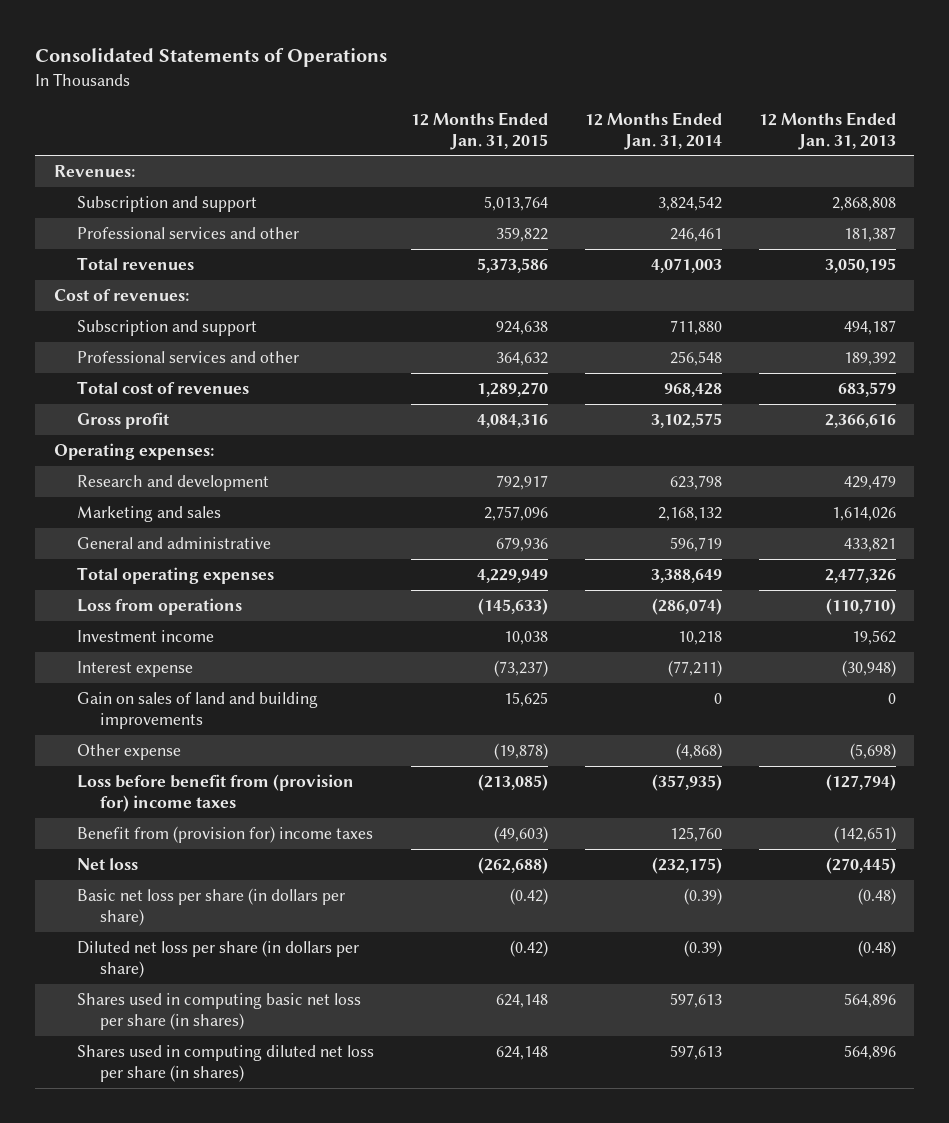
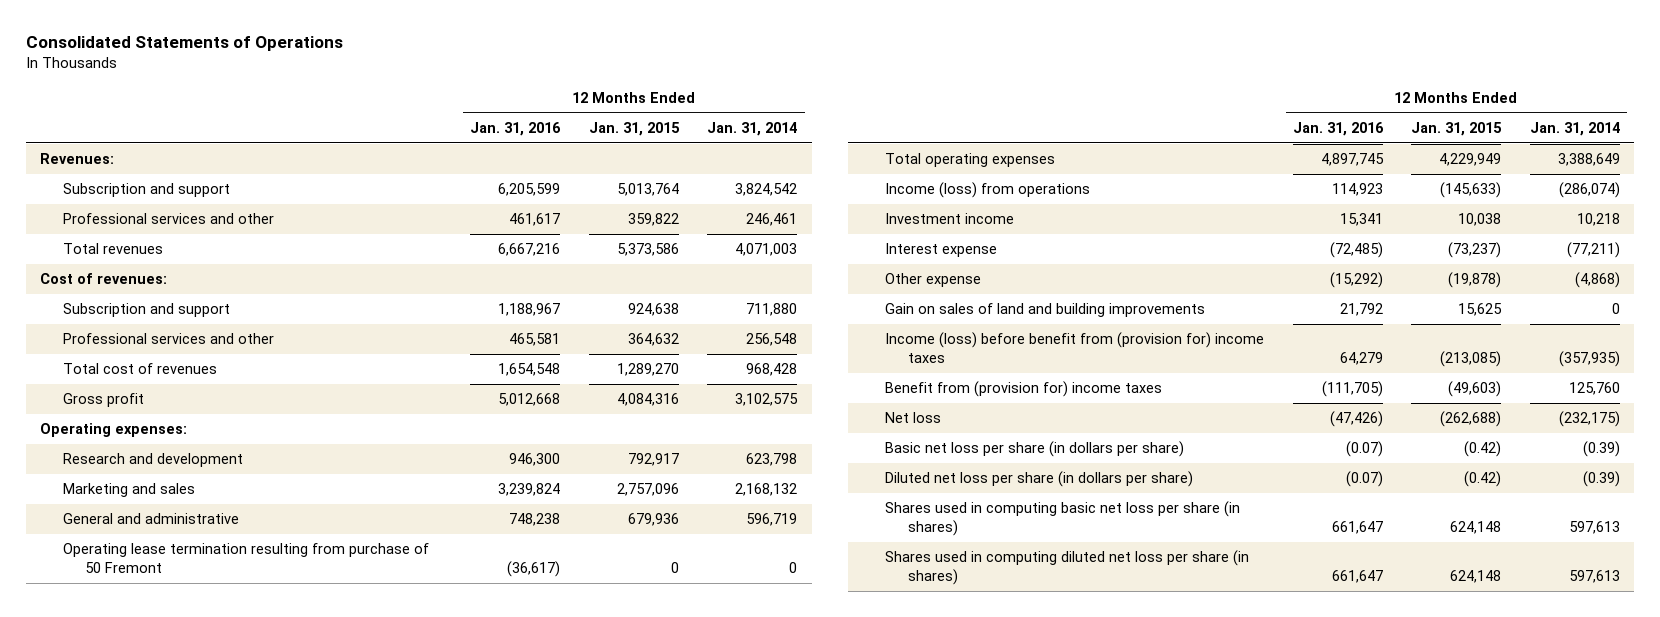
[758,111,896,150] 12 Months Ended Jan. 31, 2013 -> none
none -> [470,121,562,136] Jan. 31, 2016
none -> [62,543,429,574] Operating lease termination resulting from purchase of 50 Fremont
[76,598,242,616] Loss from operations -> [885,182,1091,199] Income (loss) from operations
[76,692,318,730] Gain on sales of land and building improvements -> [885,303,1206,318] Gain on sales of land and building improvements
[76,774,354,813] Loss before benefit from (provision for) income taxes -> [885,332,1265,364] Income (loss) before benefit from (provision for) income taxes

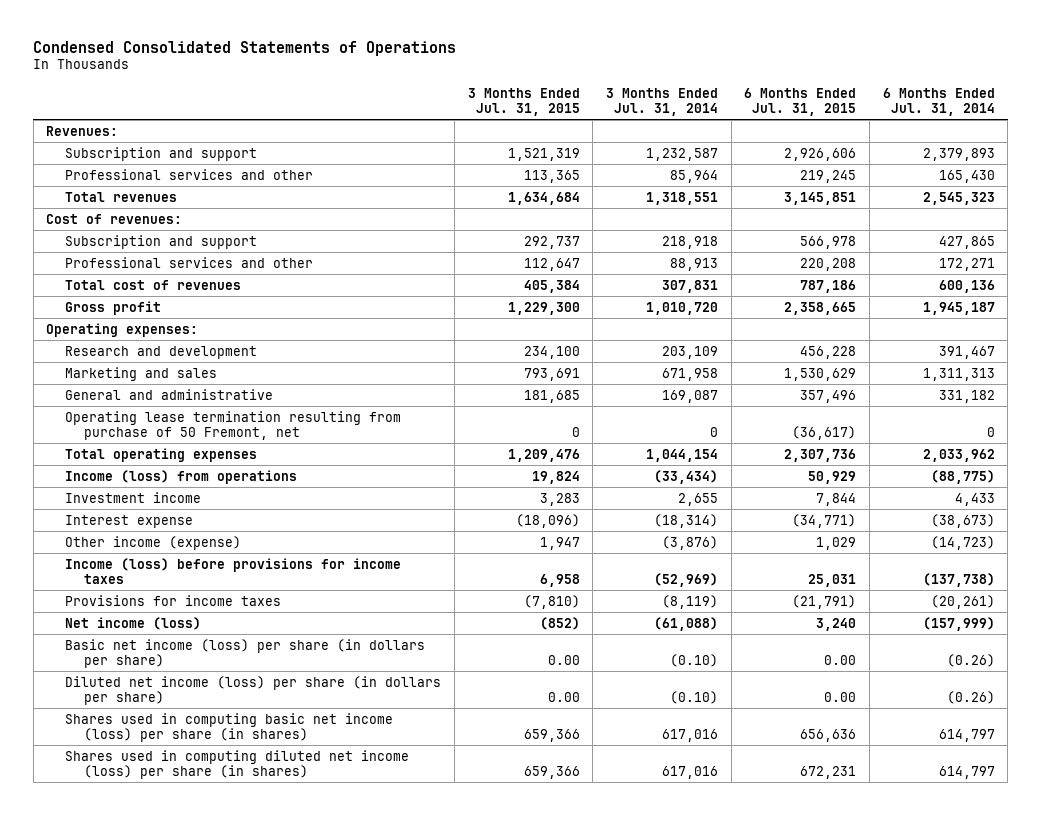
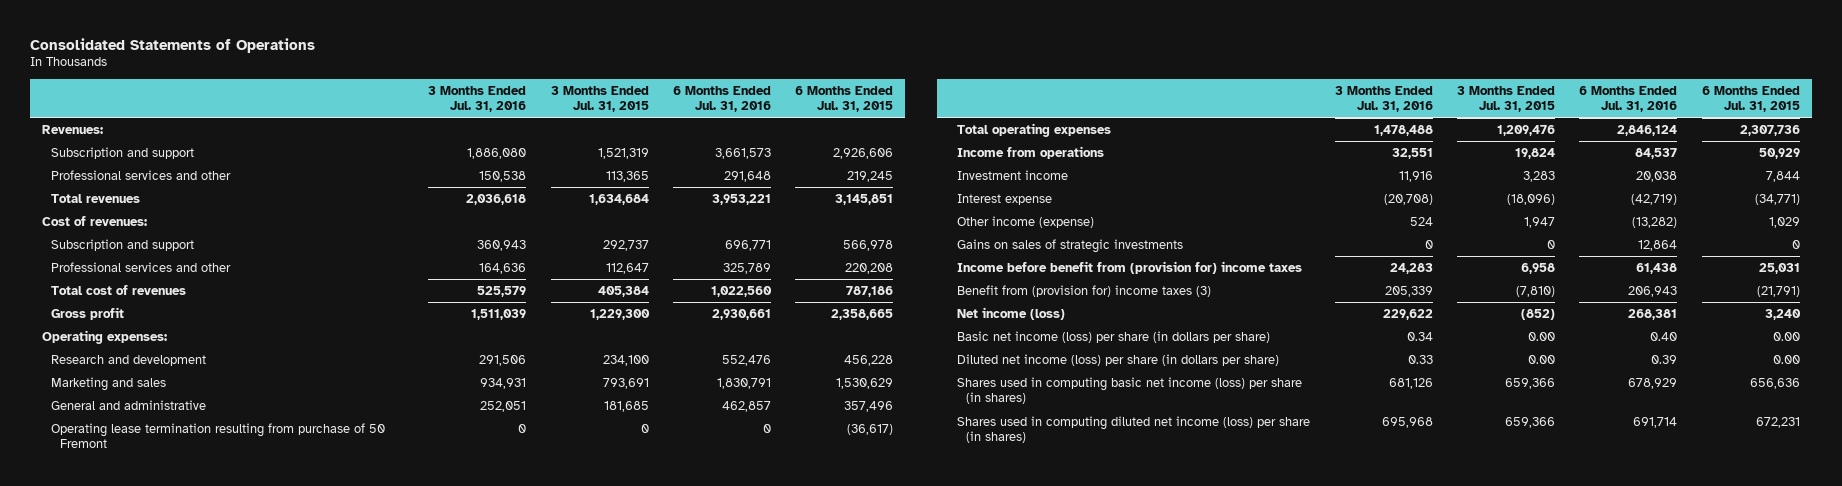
[33,40,457,56] Condensed Consolidated Statements of Operations -> [30,37,316,53] Consolidated Statements of Operations
[606,87,719,116] 3 Months Ended Jul. 31, 2014 -> none
[882,87,995,116] 6 Months Ended Jul. 31, 2014 -> none
none -> [428,85,527,112] 3 Months Ended Jul. 31, 2016
none -> [673,85,772,112] 6 Months Ended Jul. 31, 2016
[65,410,402,440] Operating lease termination resulting from purchase of 50 Fremont, net -> [51,422,386,449] Operating lease termination resulting from purchase of 50 Fremont
[65,469,298,484] Income (loss) from operations -> [957,145,1105,159] Income from operations
none -> [957,238,1184,253] Gains on sales of strategic investments
[65,557,402,584] Income (loss) before provisions for income taxes -> [957,260,1303,274] Income before benefit from (provision for) income taxes
[65,594,282,606] Provisions for income taxes -> [957,284,1212,297] Benefit from (provision for) income taxes (3)

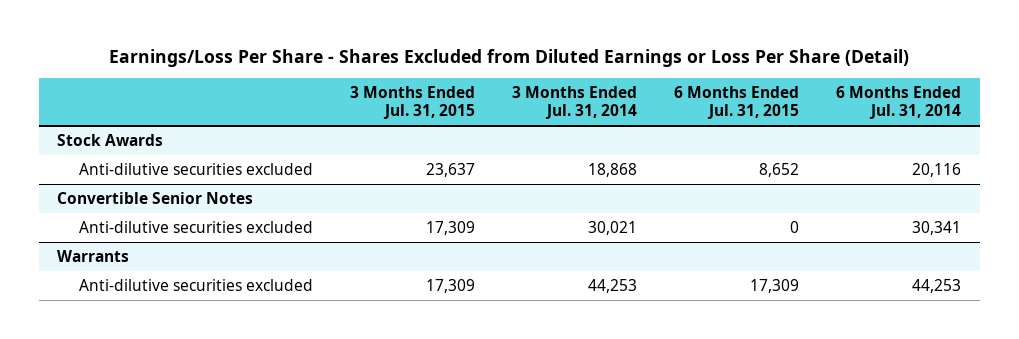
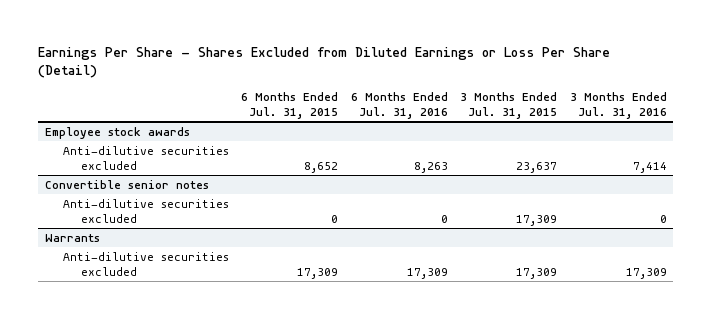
[109,48,910,67] Earnings/Loss Per Share - Shares Excluded from Diluted Earnings or Loss Per Share (Detail) -> [38,46,611,79] Earnings Per Share - Shares Excluded from Diluted Earnings or Loss Per Share (Detail)
[511,85,637,120] 3 Months Ended Jul. 31, 2014 -> none
[836,85,962,120] 6 Months Ended Jul. 31, 2014 -> none
none -> [350,91,448,119] 6 Months Ended Jul. 31, 2016
none -> [570,91,668,119] 3 Months Ended Jul. 31, 2016
[57,133,164,146] Stock Awards -> [44,126,190,139] Employee stock awards
[57,191,254,204] Convertible Senior Notes -> [44,179,209,189] Convertible senior notes

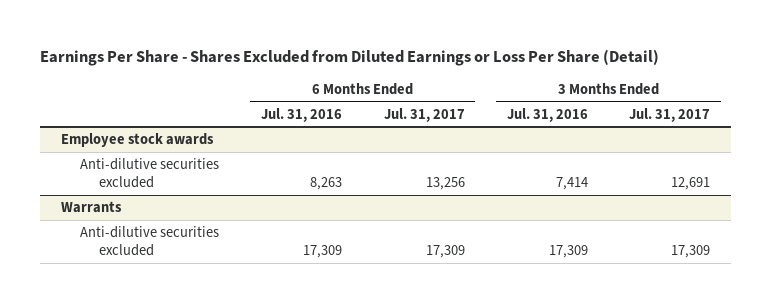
[241,91,339,119] 6 Months Ended Jul. 31, 2015 -> none
[460,91,558,119] 3 Months Ended Jul. 31, 2015 -> none
none -> [383,107,465,122] Jul. 31, 2017
none -> [629,107,711,122] Jul. 31, 2017
[44,179,209,189] Convertible senior notes -> none
[62,198,229,223] Anti-dilutive securities excluded -> none

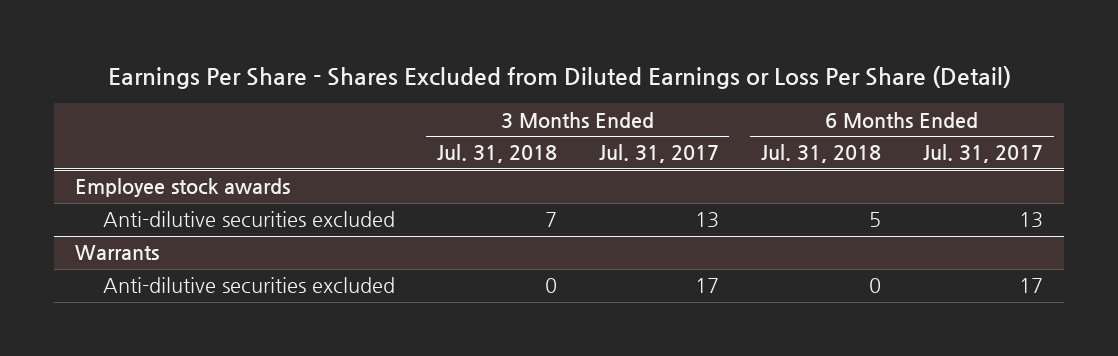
[260,107,342,122] Jul. 31, 2016 -> none
[506,107,588,122] Jul. 31, 2016 -> none
none -> [436,144,557,164] Jul. 31, 2018
none -> [760,144,881,164] Jul. 31, 2018
[425,176,465,190] 13,256 -> [1019,212,1044,229] 13
[671,176,711,190] 12,691 -> [694,212,719,229] 13
[425,244,465,258] 17,309 -> [1019,278,1044,294] 17
[671,244,711,258] 17,309 -> [694,278,719,294] 17

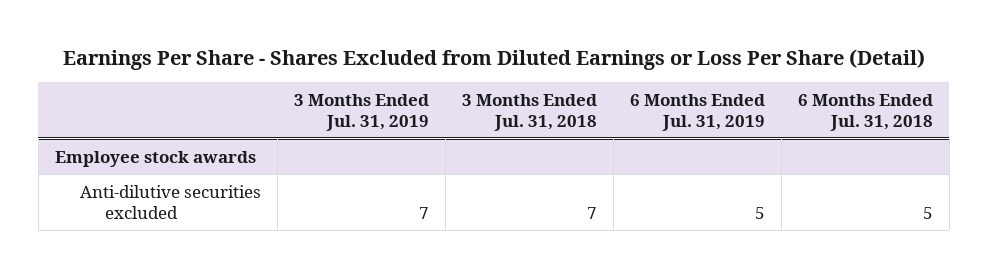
[598,144,719,164] Jul. 31, 2017 -> none
[923,144,1044,164] Jul. 31, 2017 -> none
none -> [293,93,429,131] 3 Months Ended Jul. 31, 2019
none -> [629,93,765,131] 6 Months Ended Jul. 31, 2019
[74,245,159,261] Warrants -> none
[102,277,395,294] Anti-dilutive securities excluded -> none

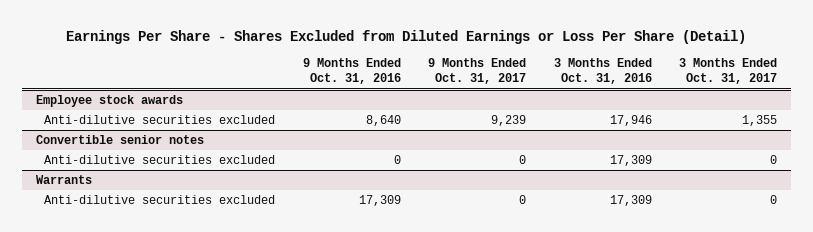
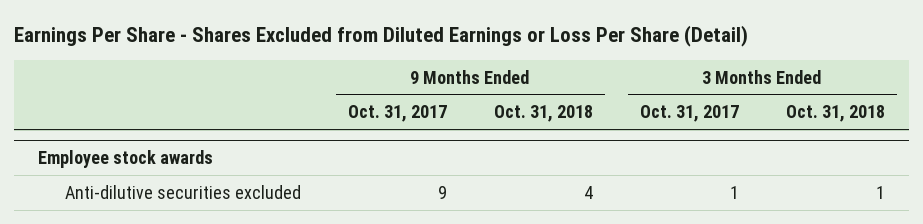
[302,58,401,85] 9 Months Ended Oct. 31, 2016 -> none
[553,58,652,85] 3 Months Ended Oct. 31, 2016 -> none
none -> [493,105,593,123] Oct. 31, 2018
none -> [785,105,885,123] Oct. 31, 2018
[35,135,204,145] Convertible senior notes -> none
[44,155,276,165] Anti-dilutive securities excluded -> none
[35,175,92,185] Warrants -> none
[44,195,276,205] Anti-dilutive securities excluded -> none
[491,115,527,127] 9,239 -> [437,185,447,199] 9
[742,115,778,127] 1,355 -> [729,185,739,199] 1

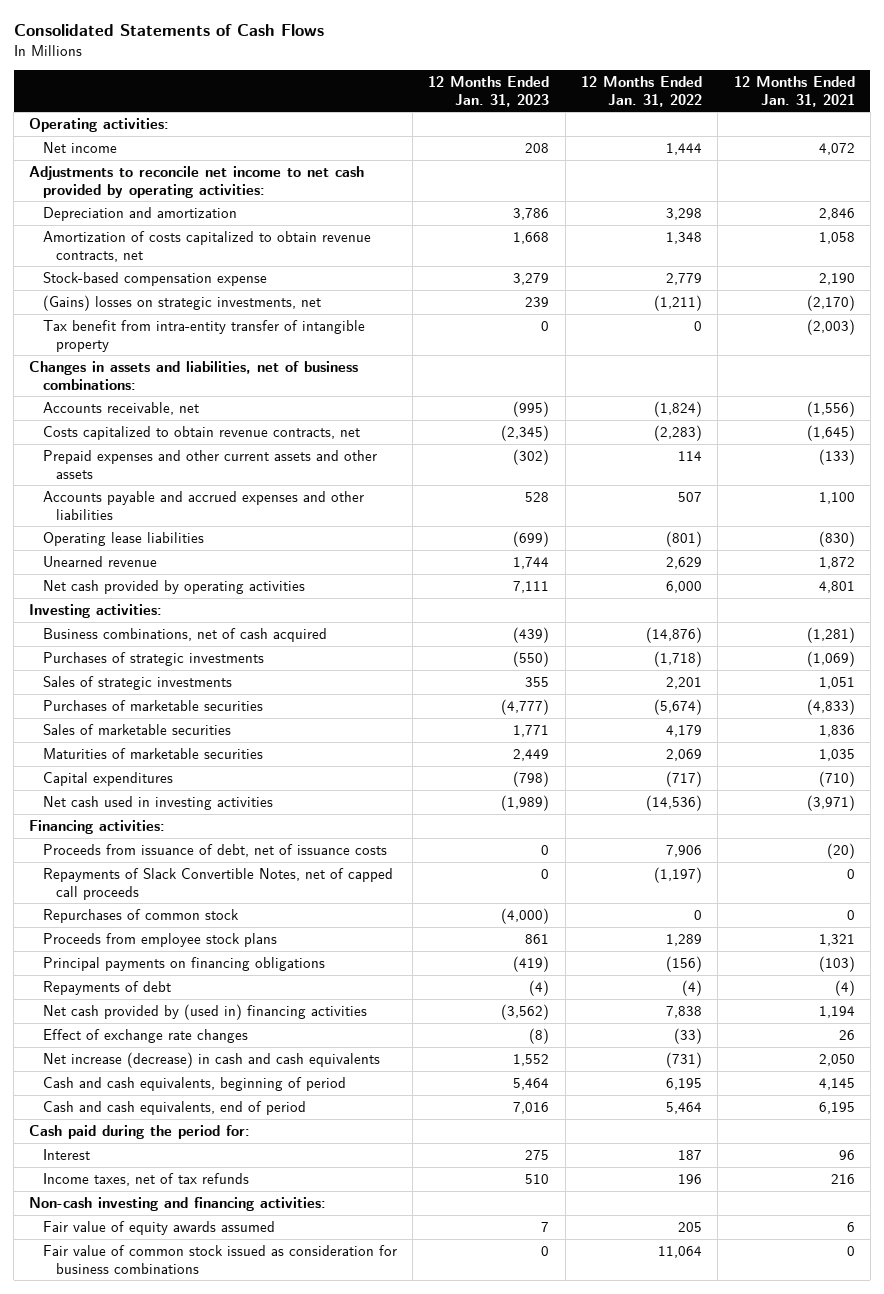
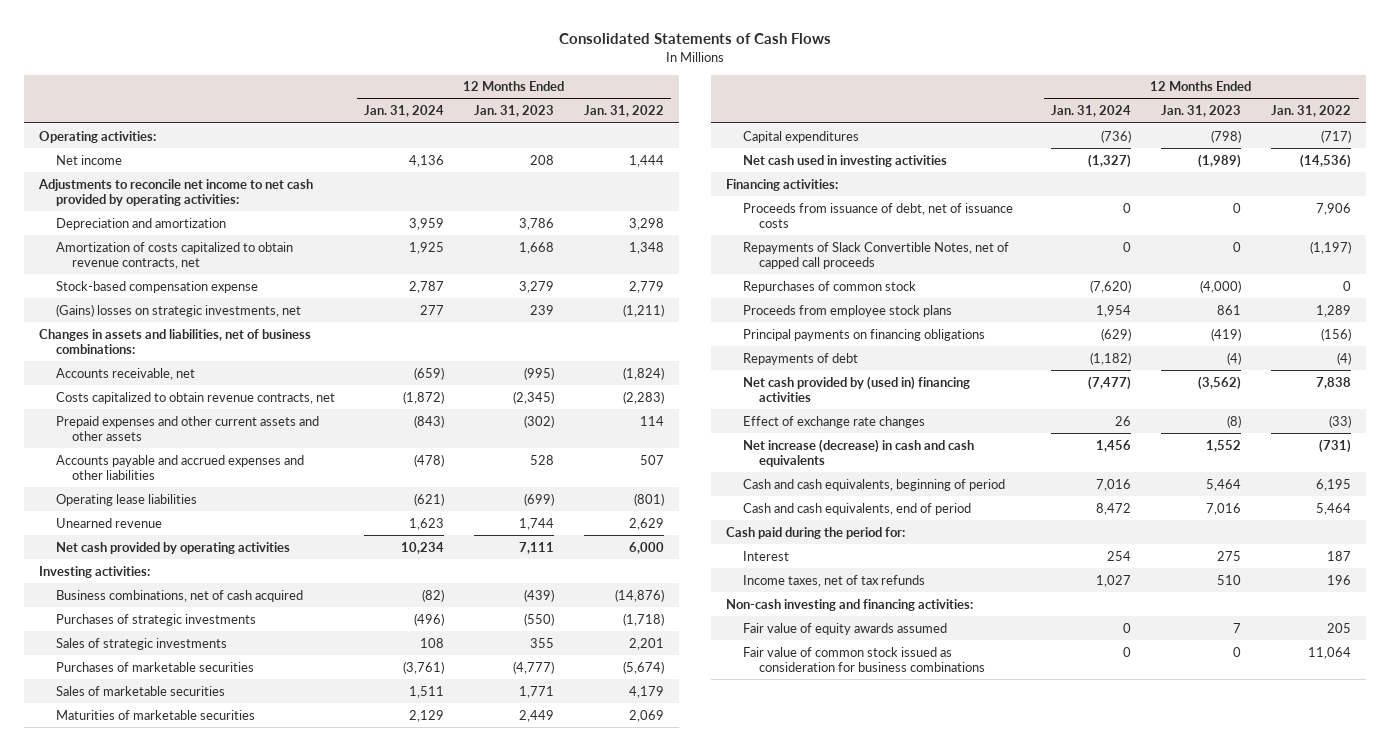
[733,75,855,107] 12 Months Ended Jan. 31, 2021 -> none
none -> [364,105,445,118] Jan. 31, 2024
[42,320,365,352] Tax benefit from intra-entity transfer of intangible property -> none

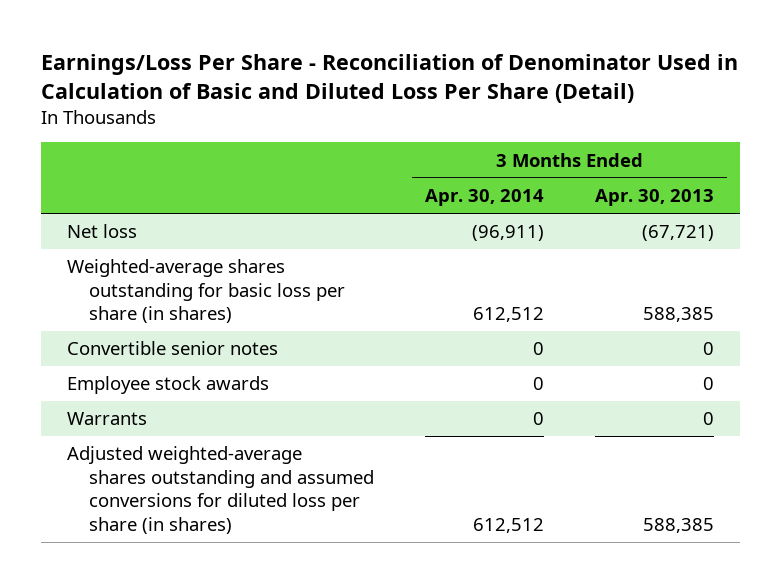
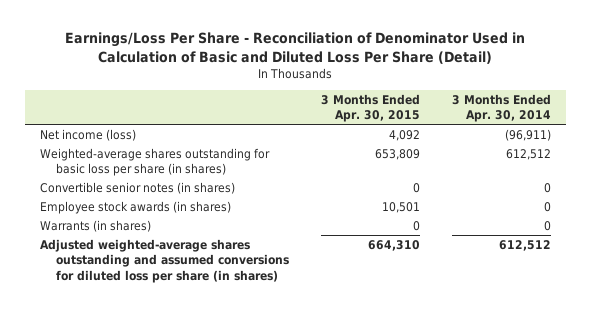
[595,189,715,207] Apr. 30, 2013 -> none
none -> [320,93,420,123] 3 Months Ended Apr. 30, 2015
[66,224,137,239] Net loss -> [40,128,137,141] Net income (loss)
[66,341,278,356] Convertible senior notes -> [40,181,236,194] Convertible senior notes (in shares)
[66,376,269,395] Employee stock awards -> [40,200,232,214] Employee stock awards (in shares)
[66,412,147,426] Warrants -> [40,219,152,232] Warrants (in shares)

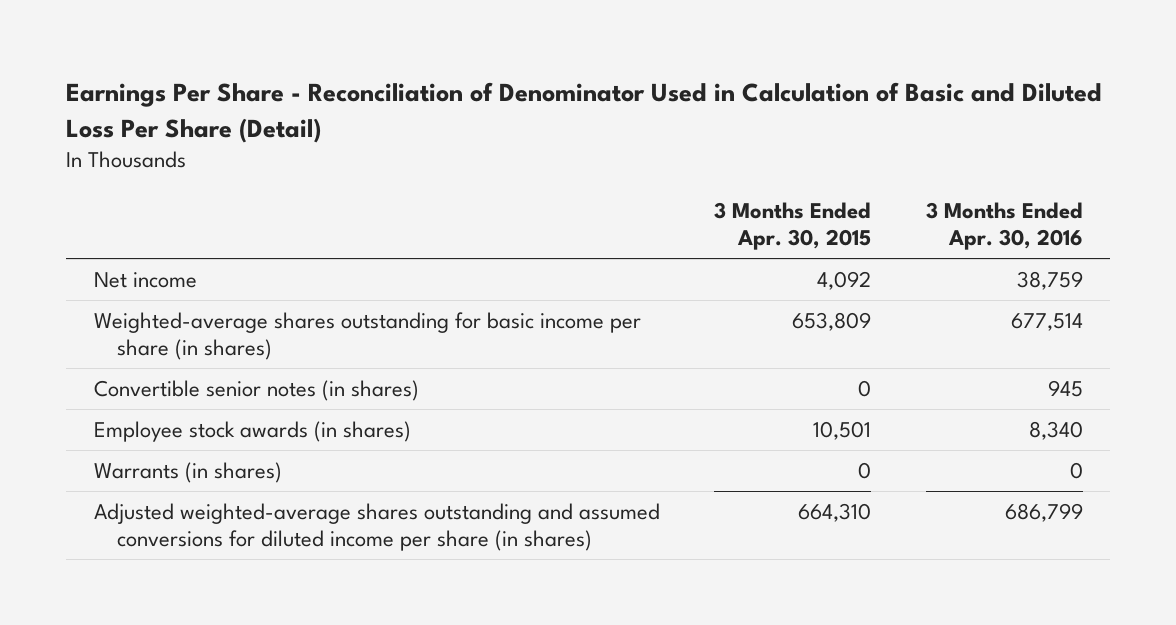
[65,32,526,64] Earnings/Loss Per Share - Reconciliation of Denominator Used in Calculation of Basic and Diluted Loss Per Share (Detail) -> [66,82,1103,143] Earnings Per Share - Reconciliation of Denominator Used in Calculation of Basic and Diluted Loss Per Share (Detail)
[451,93,551,123] 3 Months Ended Apr. 30, 2014 -> none
none -> [925,202,1083,251] 3 Months Ended Apr. 30, 2016
[40,128,137,141] Net income (loss) -> [93,272,197,289] Net income
[40,147,271,177] Weighted-average shares outstanding for basic loss per share (in shares) -> [93,312,641,361] Weighted-average shares outstanding for basic income per share (in shares)
[40,238,290,283] Adjusted weighted-average shares outstanding and assumed conversions for diluted loss per share (in shares) -> [93,503,660,552] Adjusted weighted-average shares outstanding and assumed conversions for diluted income per share (in shares)

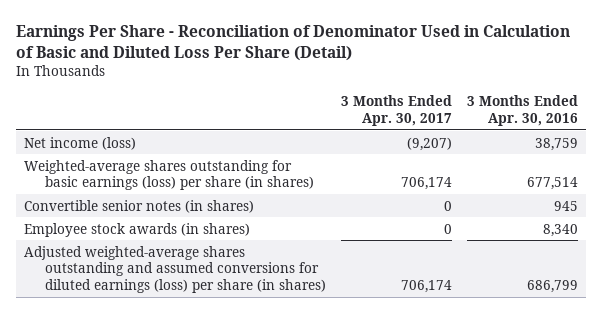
[714,202,872,251] 3 Months Ended Apr. 30, 2015 -> none
none -> [340,95,452,126] 3 Months Ended Apr. 30, 2017
[93,272,197,289] Net income -> [23,136,136,150] Net income (loss)
[93,312,641,361] Weighted-average shares outstanding for basic income per share (in shares) -> [23,159,314,191] Weighted-average shares outstanding for basic earnings (loss) per share (in shares)
[93,462,282,484] Warrants (in shares) -> none
[93,503,660,552] Adjusted weighted-average shares outstanding and assumed conversions for diluted income per share (in shares) -> [23,245,326,294] Adjusted weighted-average shares outstanding and assumed conversions for diluted earnings (loss) per share (in shares)

